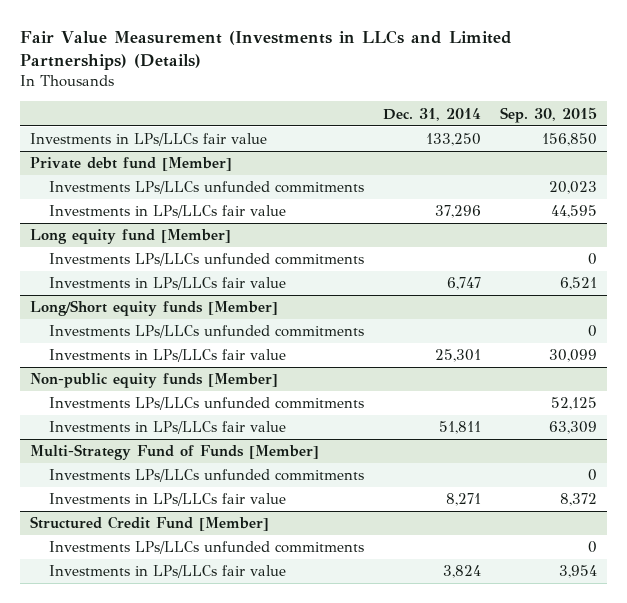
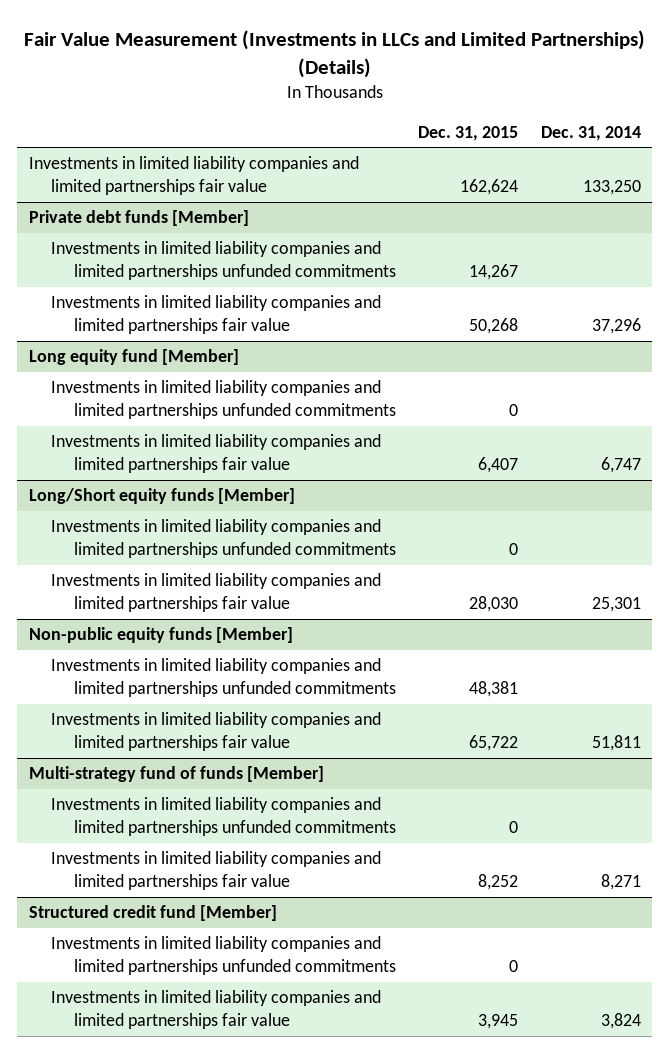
[500,106,598,123] Sep. 30, 2015 -> none
none -> [418,125,519,141] Dec. 31, 2015
[29,133,267,147] Investments in LPs/LLCs fair value -> [28,156,359,195] Investments in limited liability companies and limited partnerships fair value
[29,157,232,172] Private debt fund [Member] -> [28,210,249,227] Private debt funds [Member]
[49,181,365,195] Investments LPs/LLCs unfunded commitments -> [51,241,396,280] Investments in limited liability companies and limited partnerships unfunded commitments
[49,205,287,219] Investments in LPs/LLCs fair value -> [51,295,382,334] Investments in limited liability companies and limited partnerships fair value
[49,253,365,267] Investments LPs/LLCs unfunded commitments -> [51,380,396,419] Investments in limited liability companies and limited partnerships unfunded commitments
[49,277,287,291] Investments in LPs/LLCs fair value -> [51,434,382,473] Investments in limited liability companies and limited partnerships fair value
[49,325,365,339] Investments LPs/LLCs unfunded commitments -> [51,519,396,558] Investments in limited liability companies and limited partnerships unfunded commitments
[49,349,287,363] Investments in LPs/LLCs fair value -> [51,573,382,612] Investments in limited liability companies and limited partnerships fair value
[49,397,365,411] Investments LPs/LLCs unfunded commitments -> [51,658,396,697] Investments in limited liability companies and limited partnerships unfunded commitments
[49,421,287,435] Investments in LPs/LLCs fair value -> [51,712,382,751] Investments in limited liability companies and limited partnerships fair value
[29,444,319,461] Multi-Strategy Fund of Funds [Member] -> [28,766,324,783] Multi-strategy fund of funds [Member]
[49,469,365,483] Investments LPs/LLCs unfunded commitments -> [51,797,396,836] Investments in limited liability companies and limited partnerships unfunded commitments
[49,493,287,507] Investments in LPs/LLCs fair value -> [51,851,382,890] Investments in limited liability companies and limited partnerships fair value
[29,516,269,532] Structured Credit Fund [Member] -> [28,905,277,922] Structured credit fund [Member]
[49,541,365,555] Investments LPs/LLCs unfunded commitments -> [51,936,396,975] Investments in limited liability companies and limited partnerships unfunded commitments
[49,565,287,579] Investments in LPs/LLCs fair value -> [51,990,382,1029] Investments in limited liability companies and limited partnerships fair value

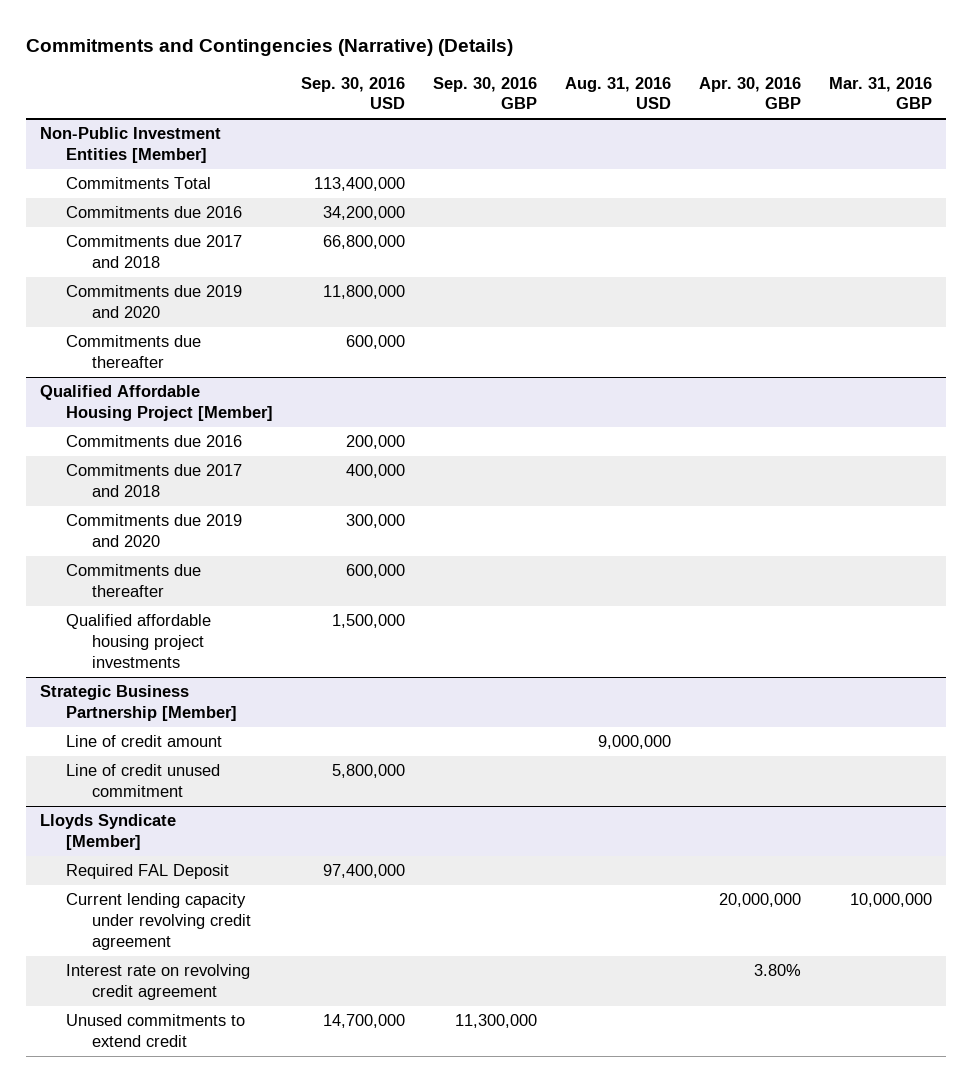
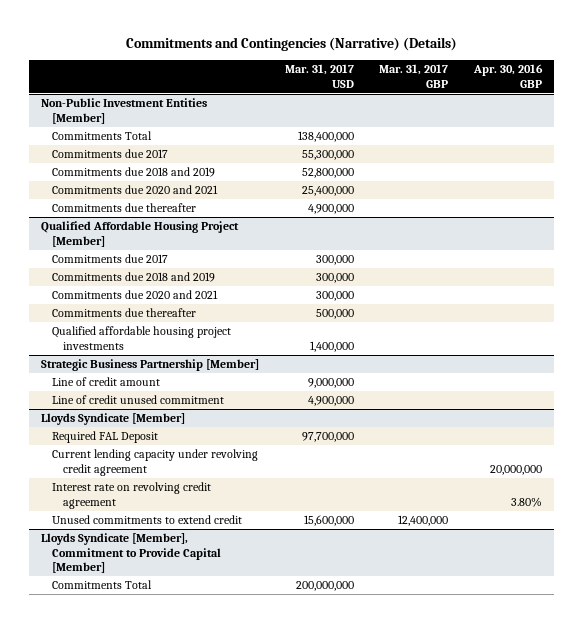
[300,76,405,110] Sep. 30, 2016 USD -> none
[432,76,537,110] Sep. 30, 2016 GBP -> none
[564,76,671,110] Aug. 31, 2016 USD -> none
[828,76,932,110] Mar. 31, 2016 GBP -> none
none -> [284,64,354,88] Mar. 31, 2017 USD
none -> [379,64,449,88] Mar. 31, 2017 GBP
[65,206,242,219] Commitments due 2016 -> [52,149,169,159] Commitments due 2017
[65,235,242,269] Commitments due 2017 and 2018 -> [52,167,216,178] Commitments due 2018 and 2019
[65,285,242,319] Commitments due 2019 and 2020 -> [52,185,219,195] Commitments due 2020 and 2021
[65,435,242,448] Commitments due 2016 -> [52,254,169,264] Commitments due 2017
[65,464,242,498] Commitments due 2017 and 2018 -> [52,272,216,283] Commitments due 2018 and 2019
[65,514,242,548] Commitments due 2019 and 2020 -> [52,290,219,300] Commitments due 2020 and 2021
none -> [41,533,222,573] Lloyds Syndicate [Member], Commitment to Provide Capital [Member]
none -> [52,580,153,590] Commitments Total

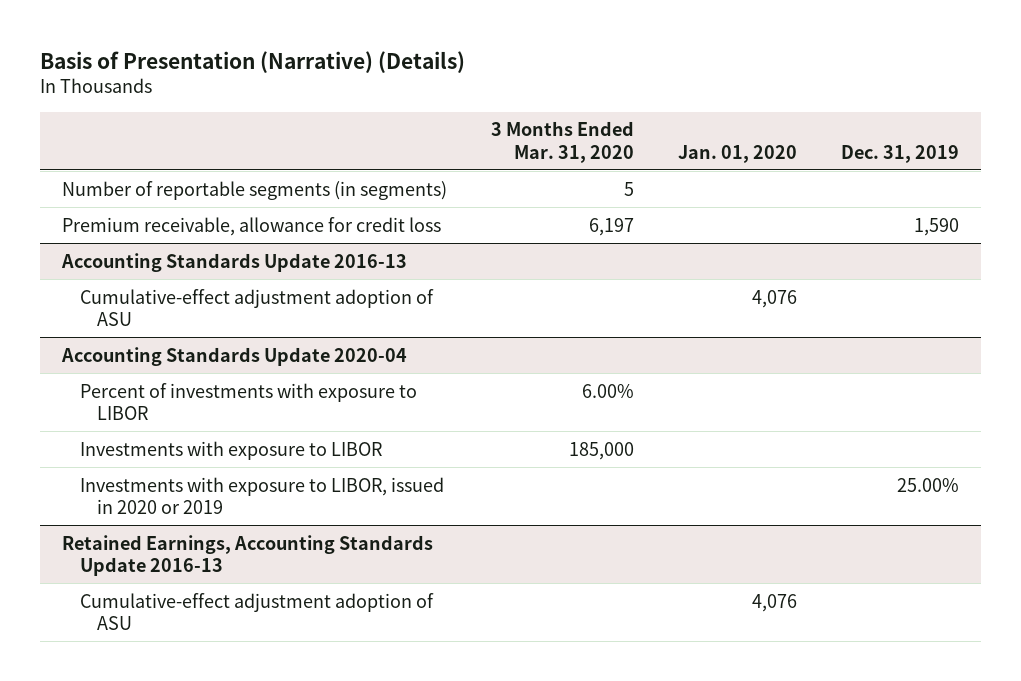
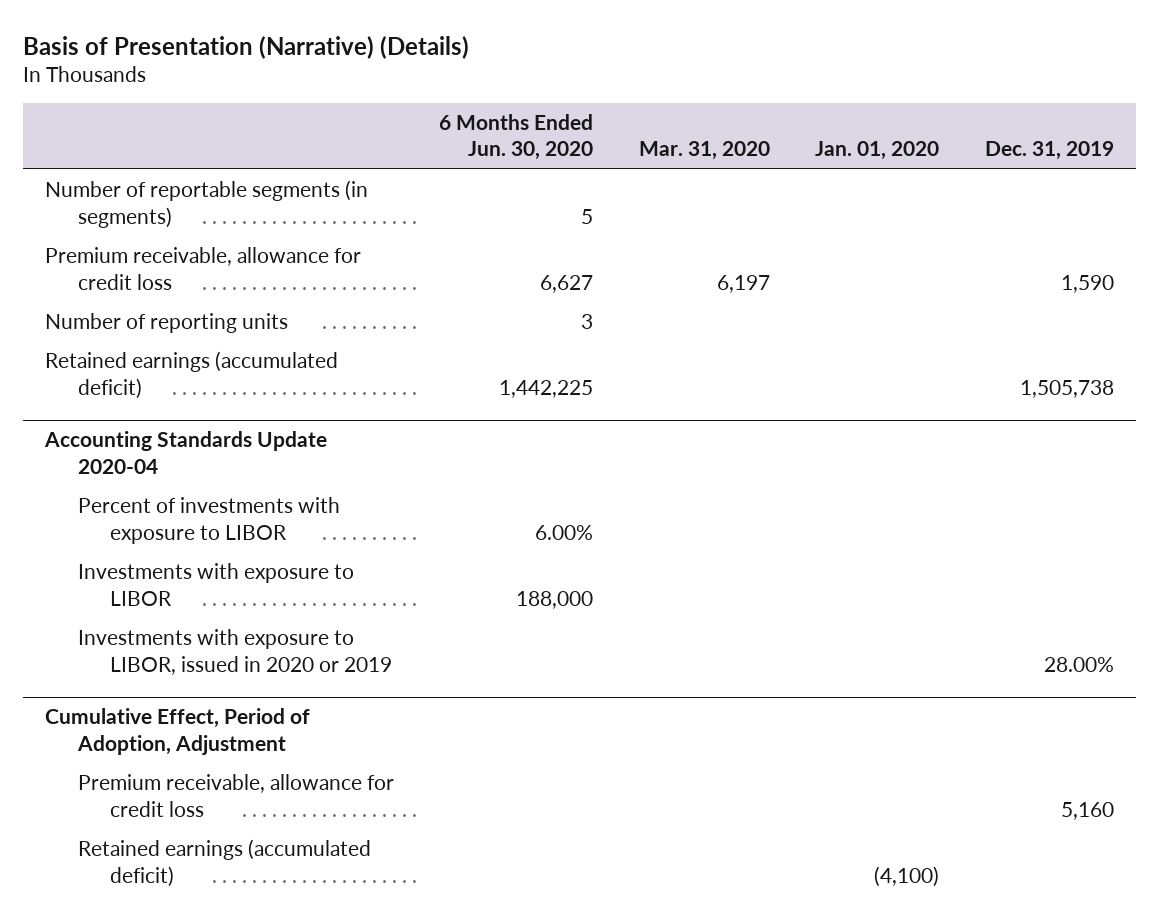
[491,121,635,163] 3 Months Ended Mar. 31, 2020 -> none
none -> [439,113,594,161] 6 Months Ended Jun. 30, 2020
none -> [638,141,770,161] Mar. 31, 2020
[61,252,408,272] Accounting Standards Update 2016-13 -> none
[79,288,434,327] Cumulative-effect adjustment adoption of ASU -> none
none -> [45,312,289,333] Number of reporting units
none -> [45,350,339,399] Retained earnings (accumulated deficit)
[62,534,434,577] Retained Earnings, Accounting Standards Update 2016-13 -> none
[79,592,434,631] Cumulative-effect adjustment adoption of ASU -> none
[896,477,959,492] 25.00% -> [1043,656,1114,672] 28.00%
none -> [45,708,311,755] Cumulative Effect, Period of Adoption, Adjustment
none -> [77,773,394,817] Premium receivable, allowance for credit loss
none -> [77,838,371,887] Retained earnings (accumulated deficit)

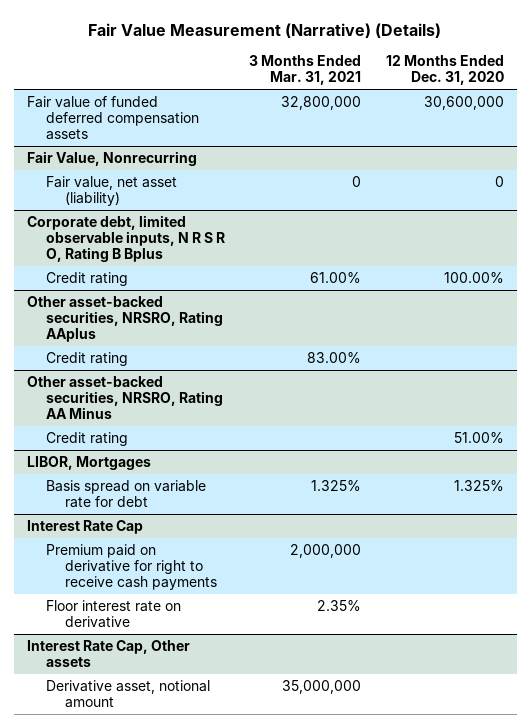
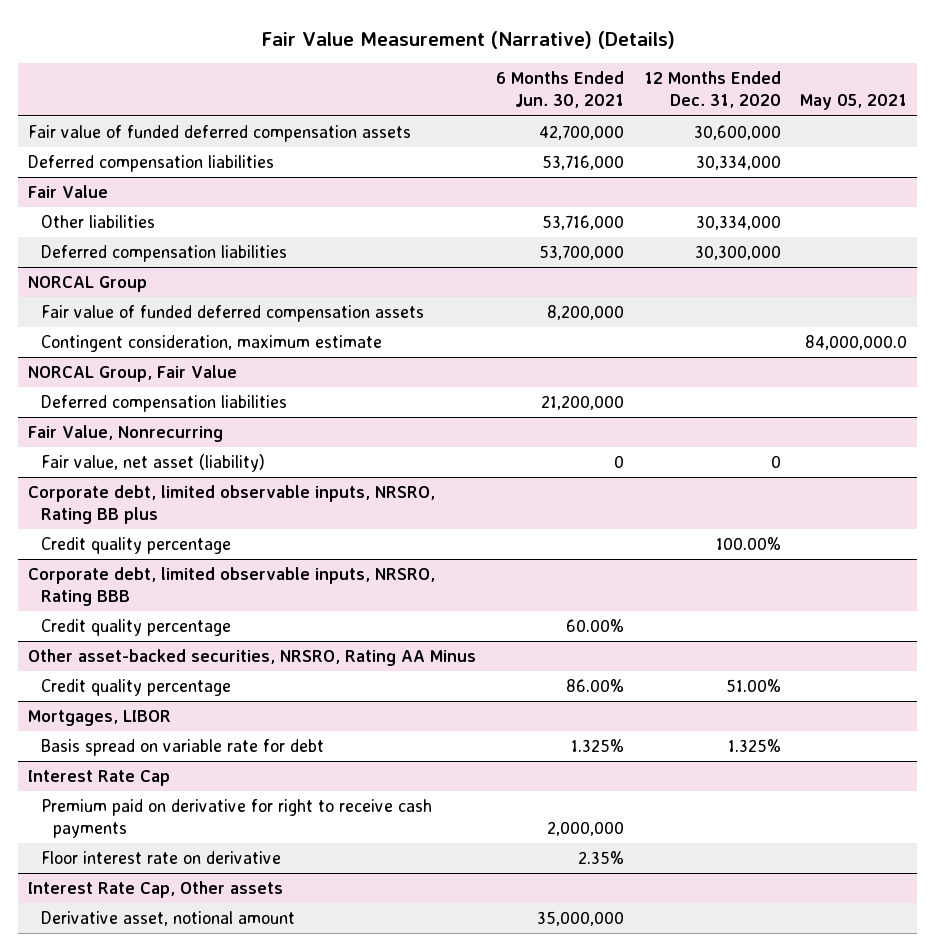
[249,55,362,86] 3 Months Ended Mar. 31, 2021 -> none
none -> [495,71,624,109] 6 Months Ended Jun. 30, 2021
none -> [800,94,908,111] May 05, 2021
none -> [28,155,275,173] Deferred compensation liabilities
none -> [28,185,109,199] Fair Value
none -> [40,215,155,229] Other liabilities
none -> [40,245,287,263] Deferred compensation liabilities
none -> [28,276,148,293] NORCAL Group
none -> [40,305,424,323] Fair value of funded deferred compensation assets
none -> [40,335,382,353] Contingent consideration, maximum estimate
none -> [28,365,238,383] NORCAL Group, Fair Value
none -> [40,395,287,413] Deferred compensation liabilities
[26,214,225,263] Corporate debt, limited observable inputs, N R S R O, Rating B Bplus -> none
[45,271,128,286] Credit rating -> none
[26,295,223,343] Other asset-backed securities, NRSRO, Rating AAplus -> none
[45,351,128,366] Credit rating -> none
none -> [28,485,436,525] Corporate debt, limited observable inputs, NRSRO, Rating BB plus
none -> [40,537,231,555] Credit quality percentage
none -> [28,567,436,607] Corporate debt, limited observable inputs, NRSRO, Rating BBB
none -> [40,619,231,637] Credit quality percentage
[45,431,128,446] Credit rating -> none
none -> [40,679,231,697] Credit quality percentage
[26,455,151,470] LIBOR, Mortgages -> [28,710,172,727] Mortgages, LIBOR

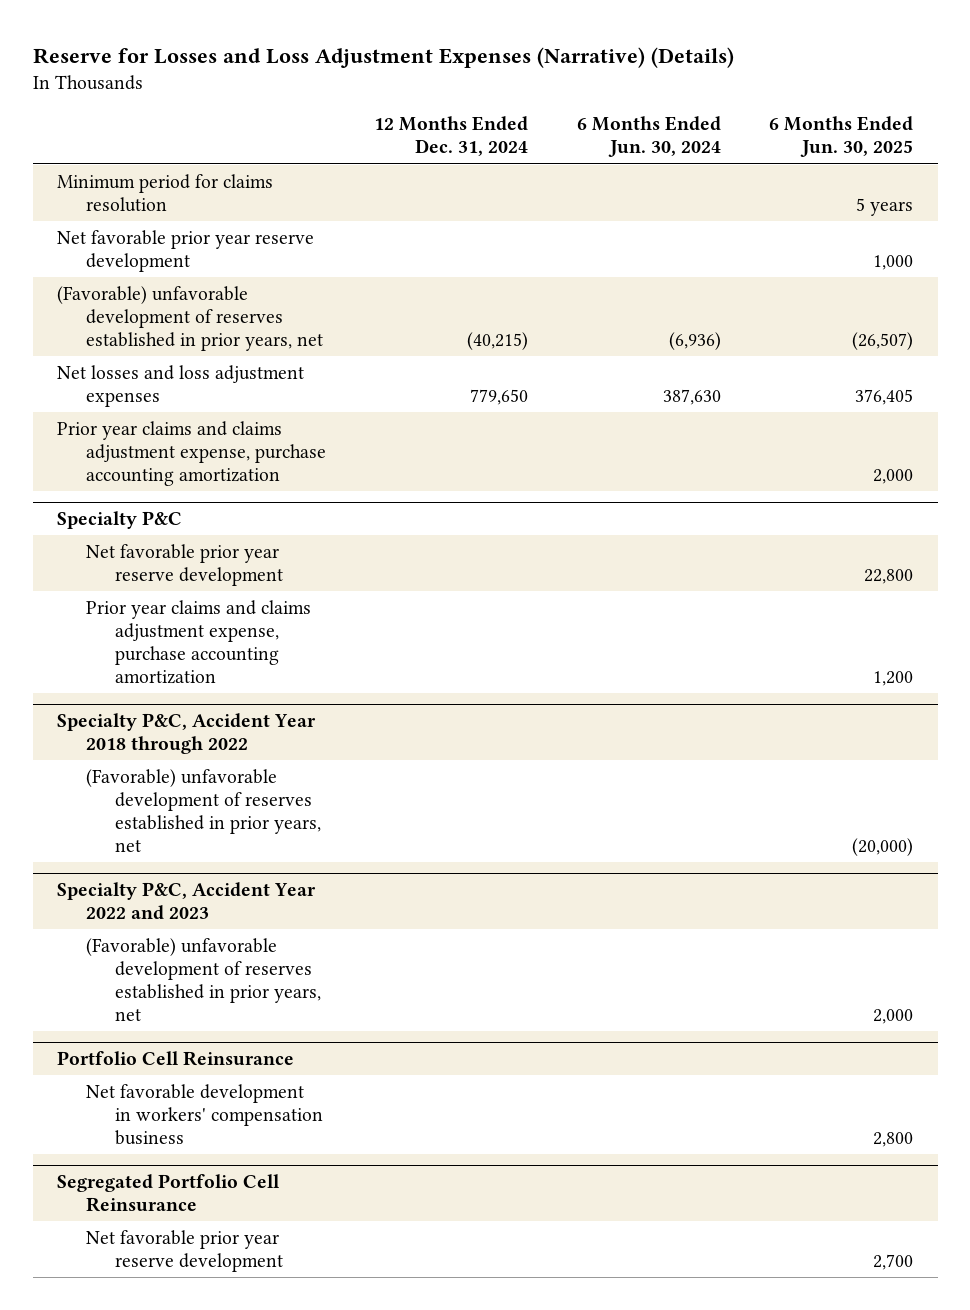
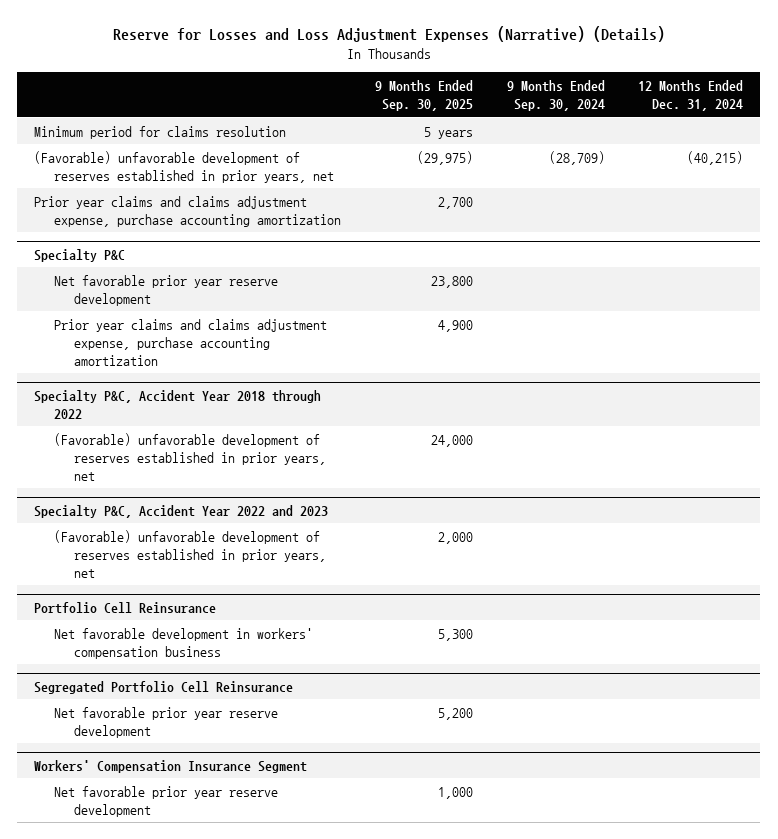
[576,116,721,158] 6 Months Ended Jun. 30, 2024 -> none
[769,116,914,158] 6 Months Ended Jun. 30, 2025 -> none
none -> [374,79,473,111] 9 Months Ended Sep. 30, 2025
none -> [506,79,605,111] 9 Months Ended Sep. 30, 2024
[56,229,314,272] Net favorable prior year reserve development -> none
[56,364,304,407] Net losses and loss adjustment expenses -> none
none -> [34,759,308,773] Workers' Compensation Insurance Segment
none -> [54,785,279,817] Net favorable prior year reserve development

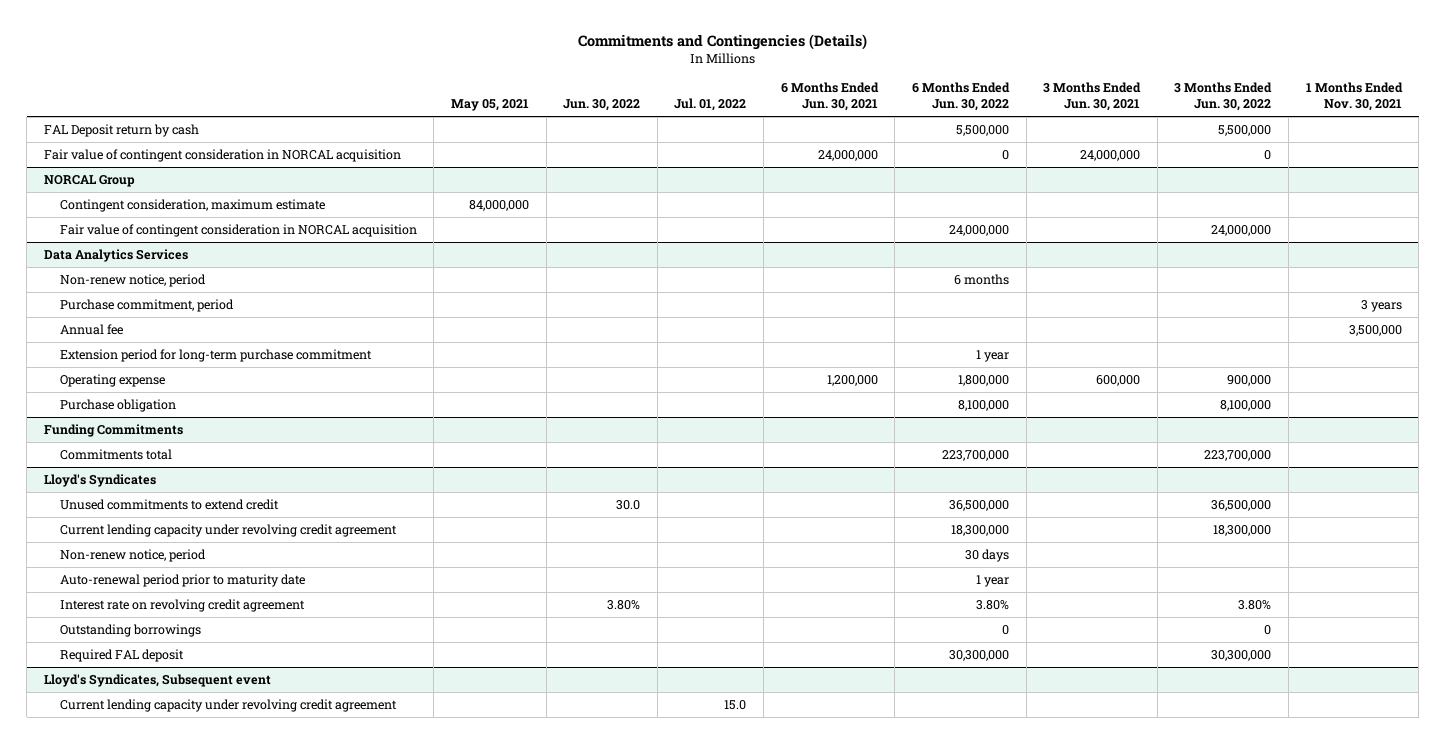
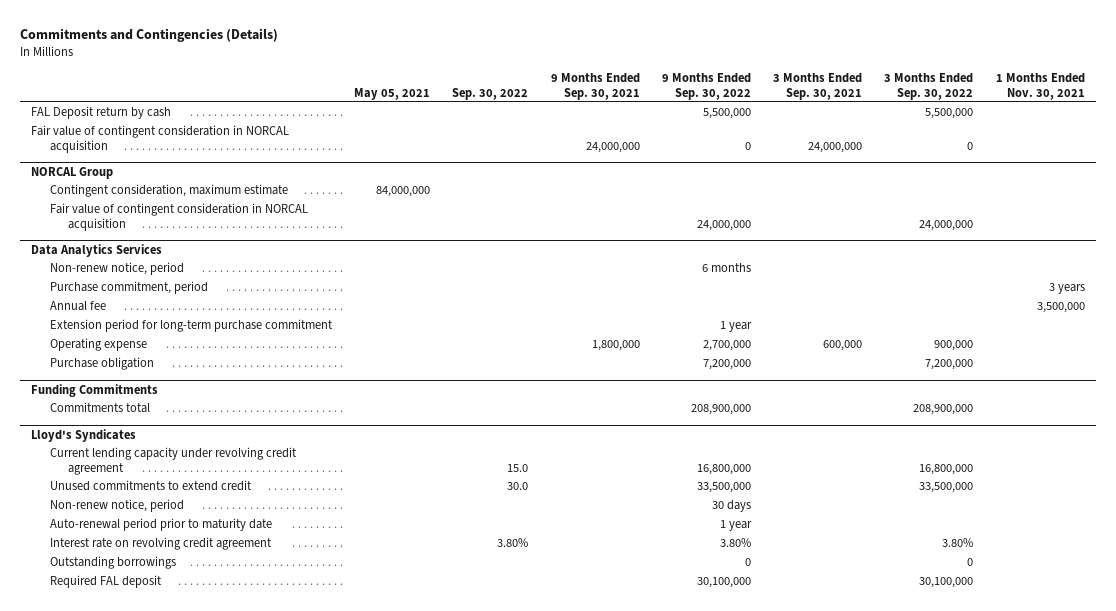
[563,99,641,112] Jun. 30, 2022 -> none
[674,98,747,112] Jul. 01, 2022 -> none
[780,82,879,112] 6 Months Ended Jun. 30, 2021 -> none
[911,82,1010,112] 6 Months Ended Jun. 30, 2022 -> none
[1043,82,1142,112] 3 Months Ended Jun. 30, 2021 -> none
[1174,82,1273,112] 3 Months Ended Jun. 30, 2022 -> none
none -> [452,87,529,100] Sep. 30, 2022
none -> [550,72,640,100] 9 Months Ended Sep. 30, 2021
none -> [661,72,751,100] 9 Months Ended Sep. 30, 2022
none -> [773,72,863,100] 3 Months Ended Sep. 30, 2021
none -> [884,72,974,100] 3 Months Ended Sep. 30, 2022
[59,498,279,510] Unused commitments to extend credit -> [49,480,252,492] Unused commitments to extend credit
[43,673,271,687] Lloyd's Syndicates, Subsequent event -> none
[59,698,397,712] Current lending capacity under revolving credit agreement -> none

